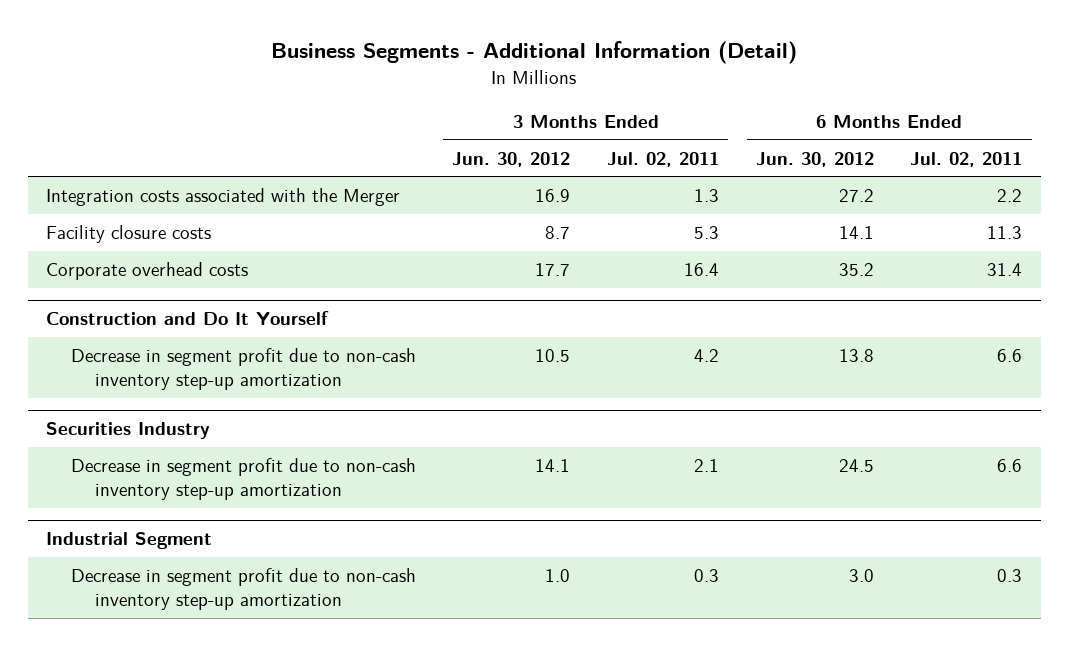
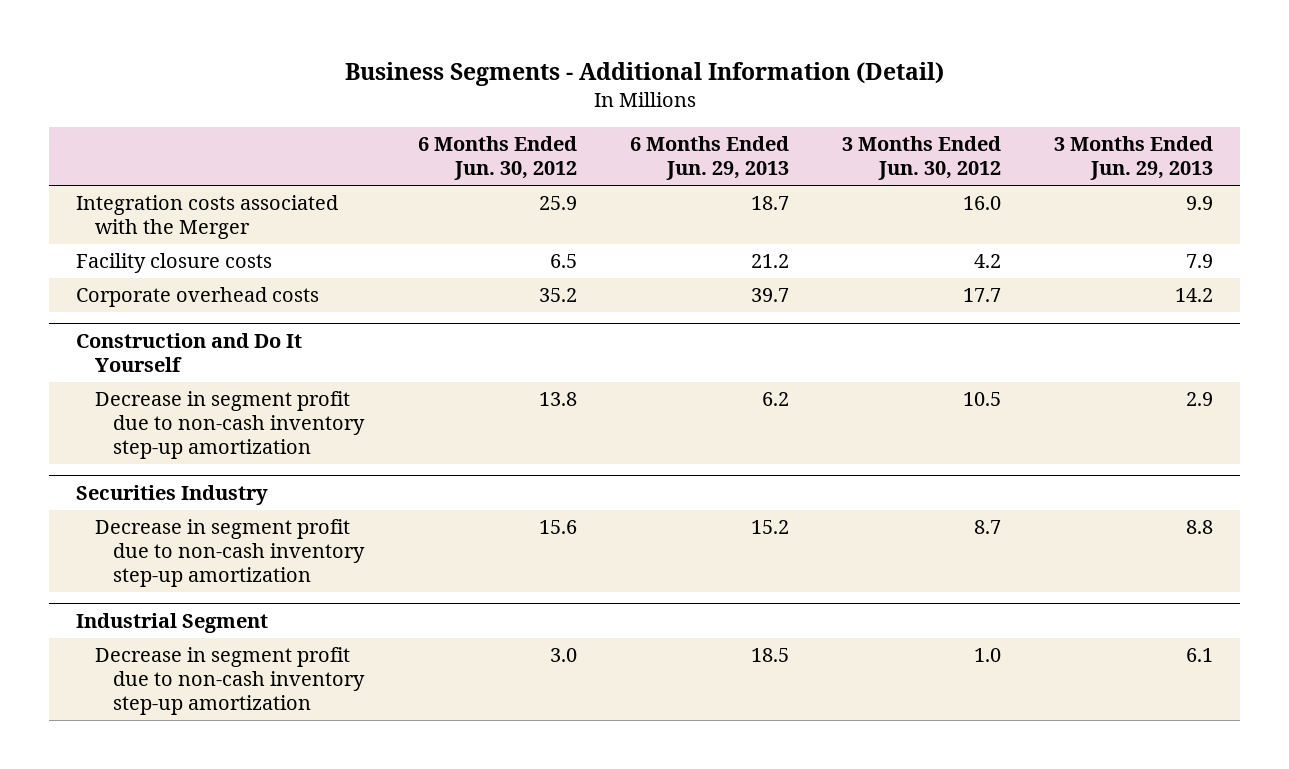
[607,151,720,167] Jul. 02, 2011 -> none
[910,151,1023,167] Jul. 02, 2011 -> none
none -> [629,136,789,181] 6 Months Ended Jun. 29, 2013
none -> [1054,136,1214,181] 3 Months Ended Jun. 29, 2013
[535,189,571,203] 16.9 -> [963,196,1002,211] 16.0
[838,189,874,203] 27.2 -> [538,196,577,211] 25.9
[545,226,571,240] 8.7 -> [974,254,1002,269] 4.2
[838,226,874,240] 14.1 -> [549,254,577,269] 6.5
[535,459,571,473] 14.1 -> [974,520,1002,535] 8.7
[838,459,874,473] 24.5 -> [538,520,577,535] 15.6

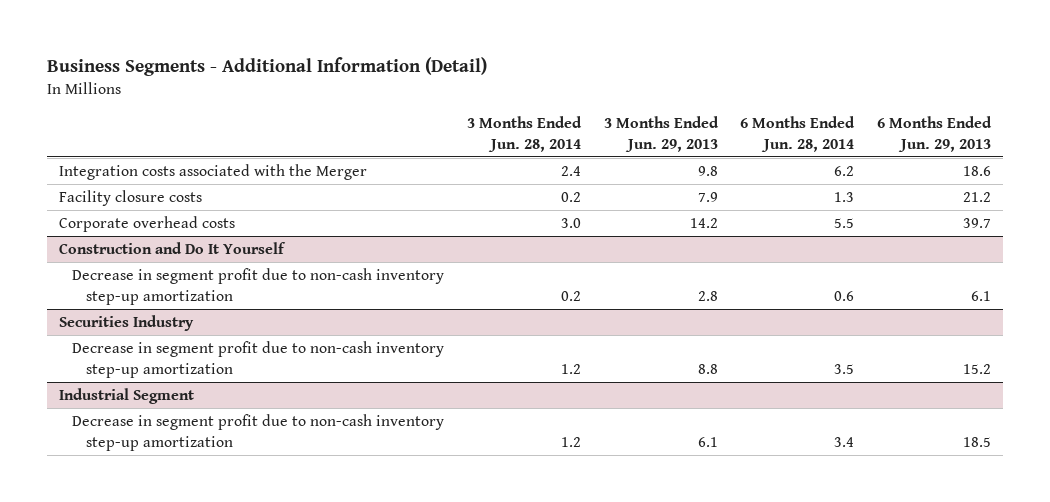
[417,136,577,181] 6 Months Ended Jun. 30, 2012 -> none
[842,136,1002,181] 3 Months Ended Jun. 30, 2012 -> none
none -> [466,116,582,153] 3 Months Ended Jun. 28, 2014
none -> [740,116,856,153] 6 Months Ended Jun. 28, 2014
[750,196,789,211] 18.7 -> [963,165,992,176] 18.6
[1186,196,1214,211] 9.9 -> [697,165,718,176] 9.8
[761,392,789,407] 6.2 -> [971,290,992,301] 6.1
[1186,392,1214,407] 2.9 -> [697,290,718,301] 2.8

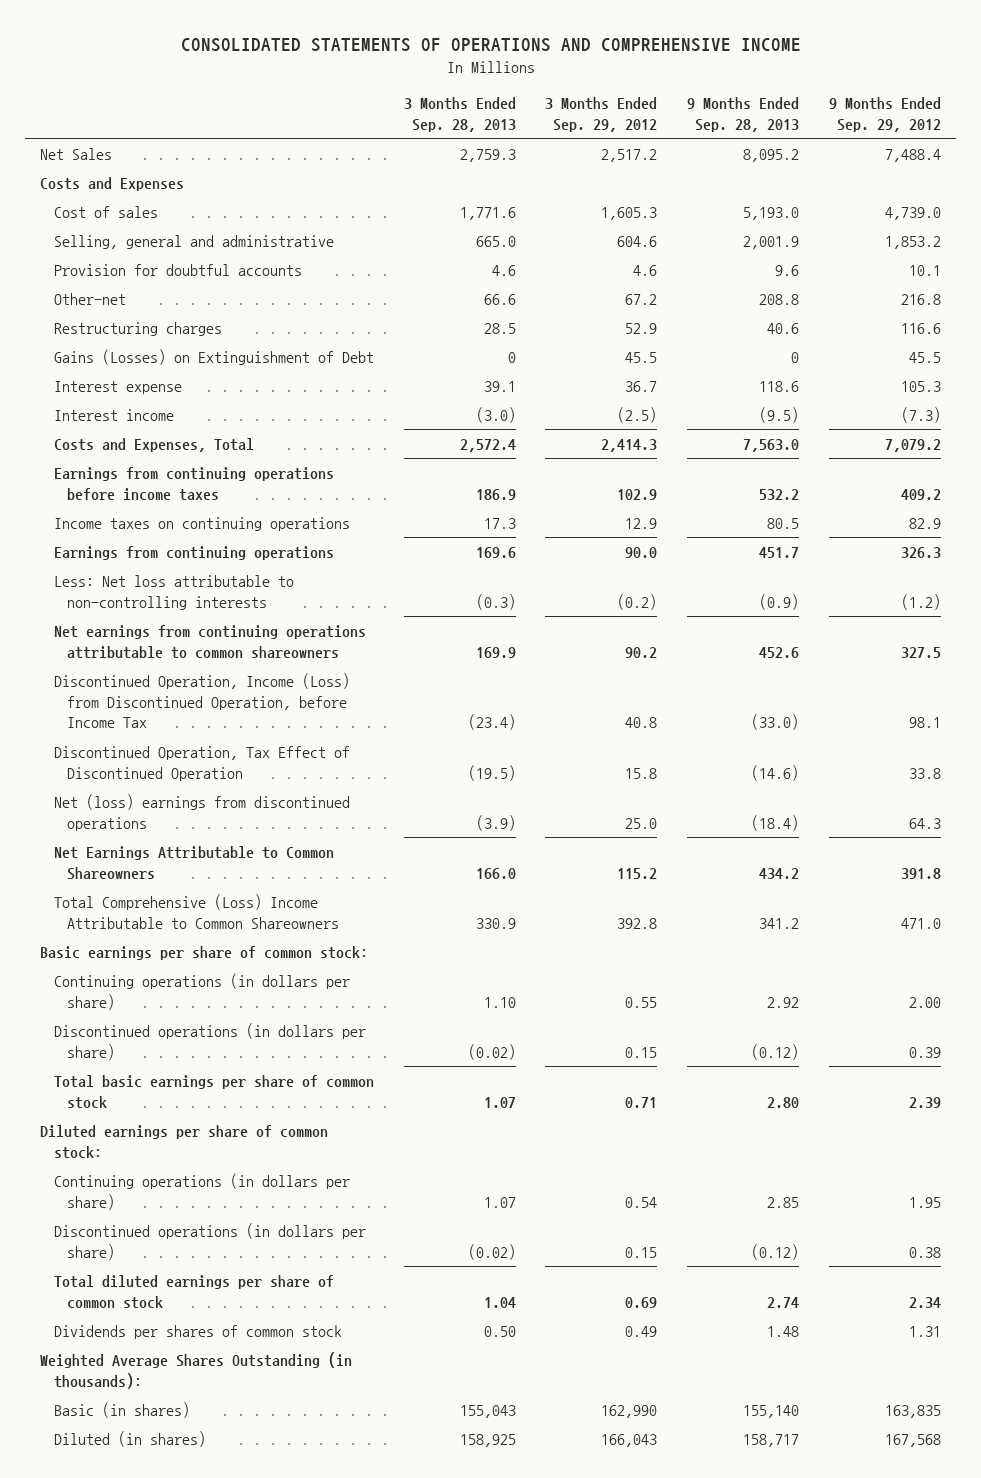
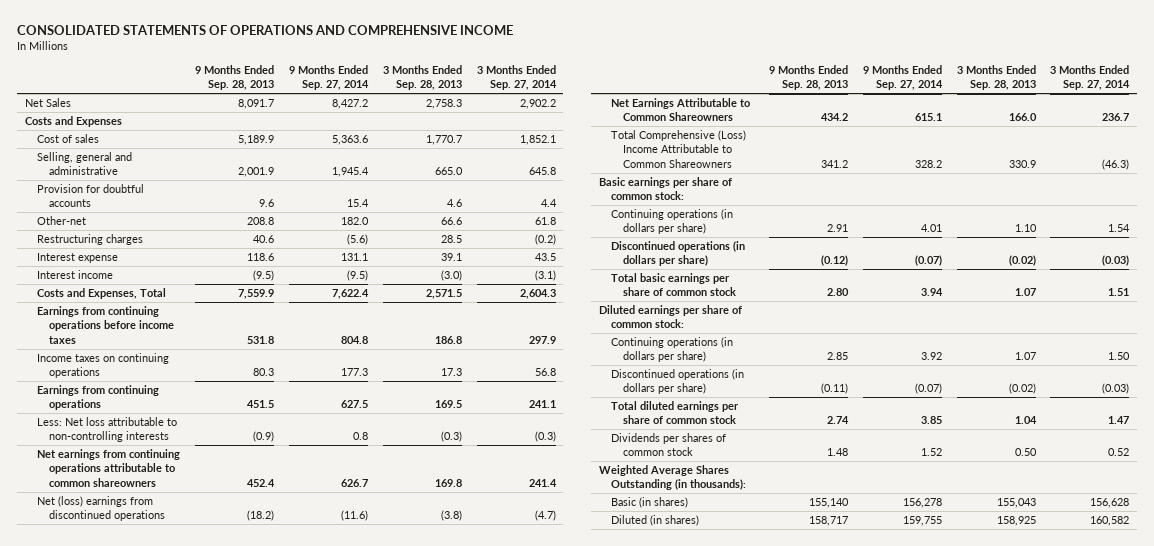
[545,96,658,132] 3 Months Ended Sep. 29, 2012 -> none
[829,96,942,132] 9 Months Ended Sep. 29, 2012 -> none
none -> [288,65,369,91] 9 Months Ended Sep. 27, 2014
none -> [476,65,557,91] 3 Months Ended Sep. 27, 2014
[459,148,516,162] 2,759.3 -> [425,99,462,110] 2,758.3
[743,148,800,162] 8,095.2 -> [237,99,274,110] 8,091.7
[459,206,516,220] 1,771.6 -> [425,135,462,146] 1,770.7
[743,206,800,220] 5,193.0 -> [237,135,274,146] 5,189.9
[53,348,374,365] Gains (Losses) on Extinguishment of Debt -> none
[459,438,516,452] 2,572.4 -> [425,289,462,300] 2,571.5
[743,438,800,452] 7,563.0 -> [237,289,274,300] 7,559.9
[475,488,516,500] 186.9 -> [434,335,462,344] 186.8
[759,488,800,500] 532.2 -> [246,335,274,344] 531.8
[767,517,800,529] 80.5 -> [252,368,274,377] 80.3
[475,546,516,558] 169.6 -> [434,400,462,409] 169.5
[759,546,800,558] 451.7 -> [246,400,274,409] 451.5
[53,672,350,729] Discontinued Operation, Income (Loss) from Discontinued Operation, before Income Tax -> none
[53,745,350,781] Discontinued Operation, Tax Effect of Discontinued Operation -> none
[475,646,516,658] 169.9 -> [434,478,462,487] 169.8
[759,646,800,658] 452.6 -> [246,478,275,487] 452.4
[475,814,516,831] (3.9) -> [440,510,462,522] (3.8)
[751,814,800,831] (18.4) -> [246,510,274,522] (18.2)
[767,996,800,1008] 2.92 -> [826,224,848,233] 2.91
[751,1243,800,1260] (0.12) -> [820,383,848,395] (0.11)

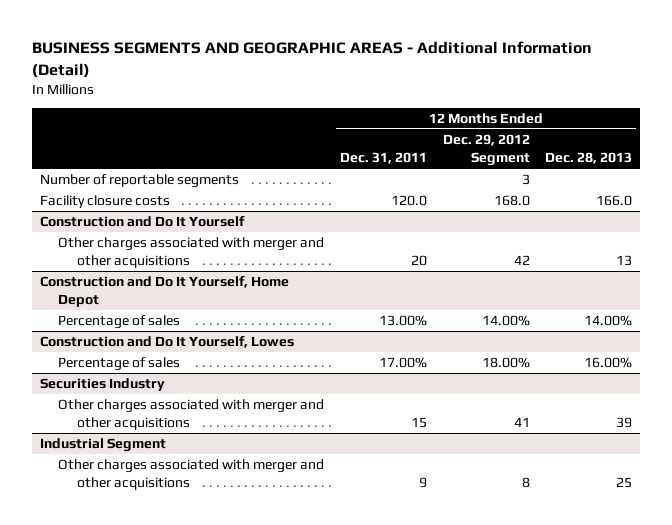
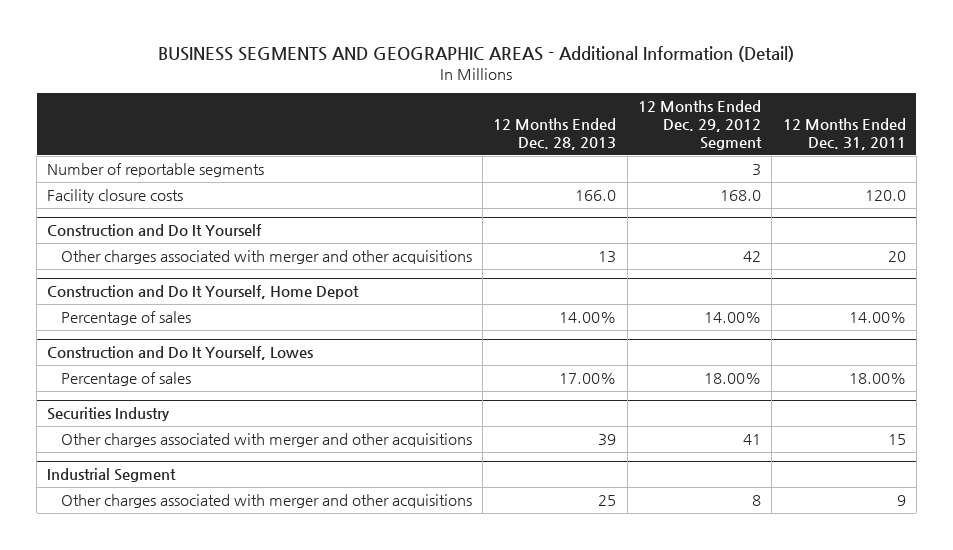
[378,315,427,327] 13.00% -> [848,311,906,323] 14.00%
[378,357,427,369] 17.00% -> [848,372,906,384] 18.00%
[584,357,633,369] 16.00% -> [559,372,617,384] 17.00%

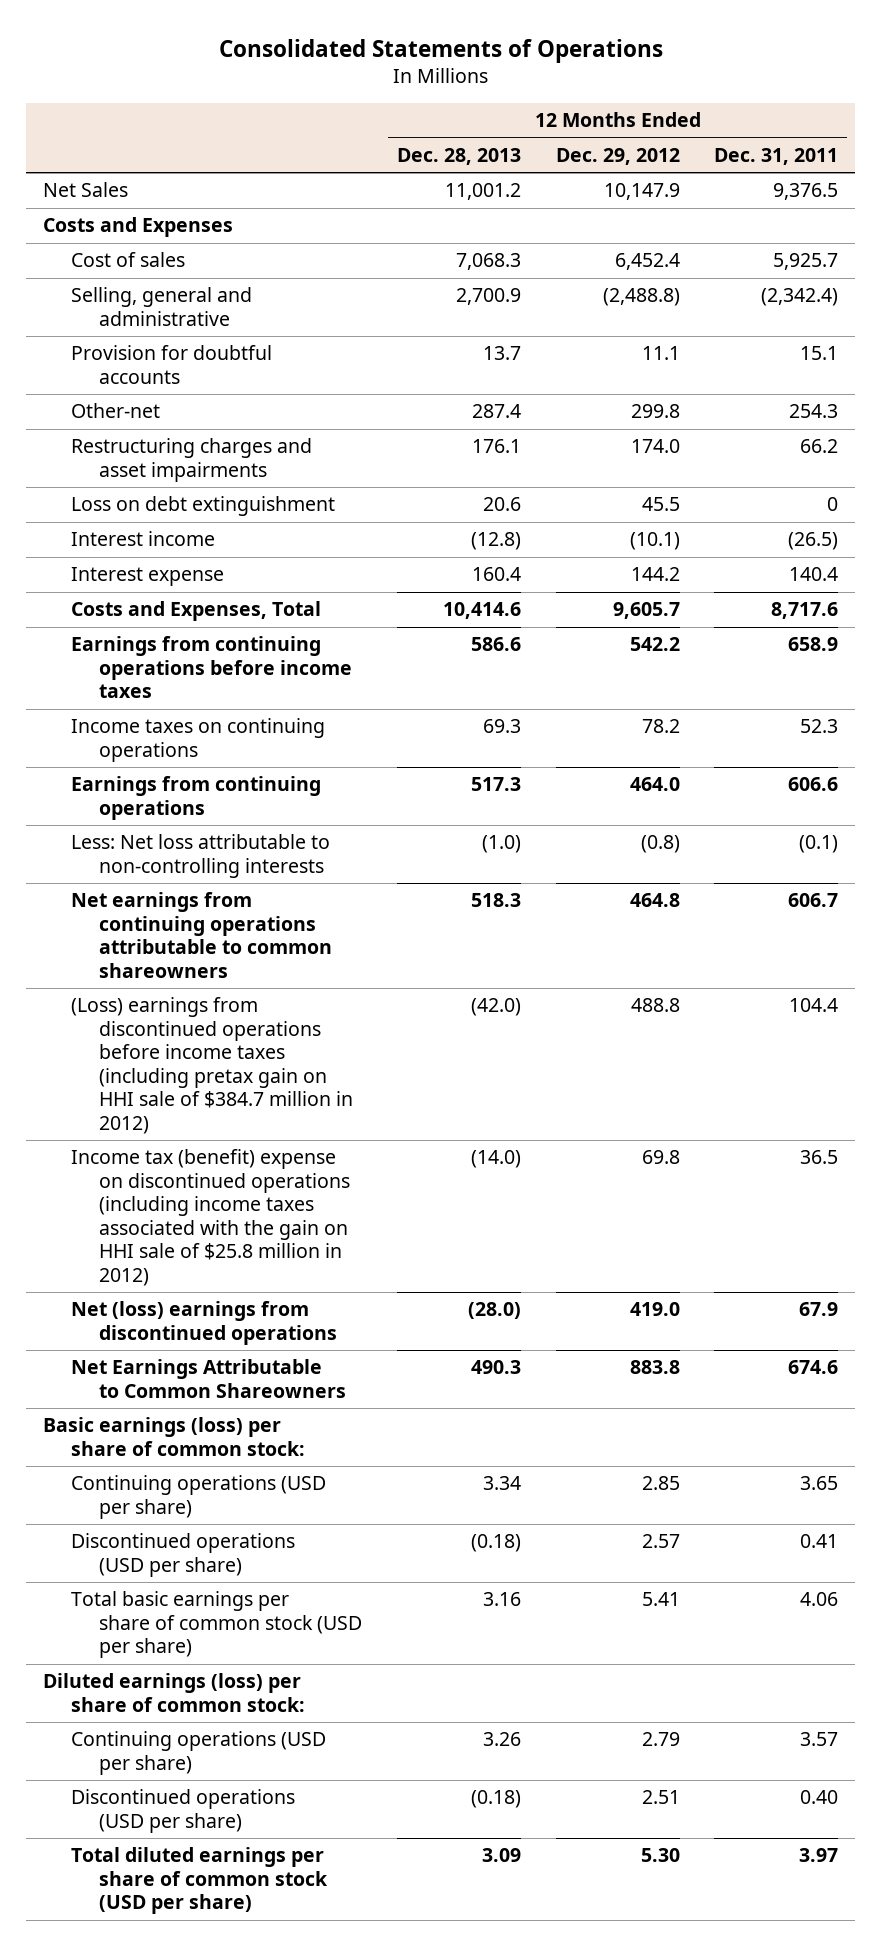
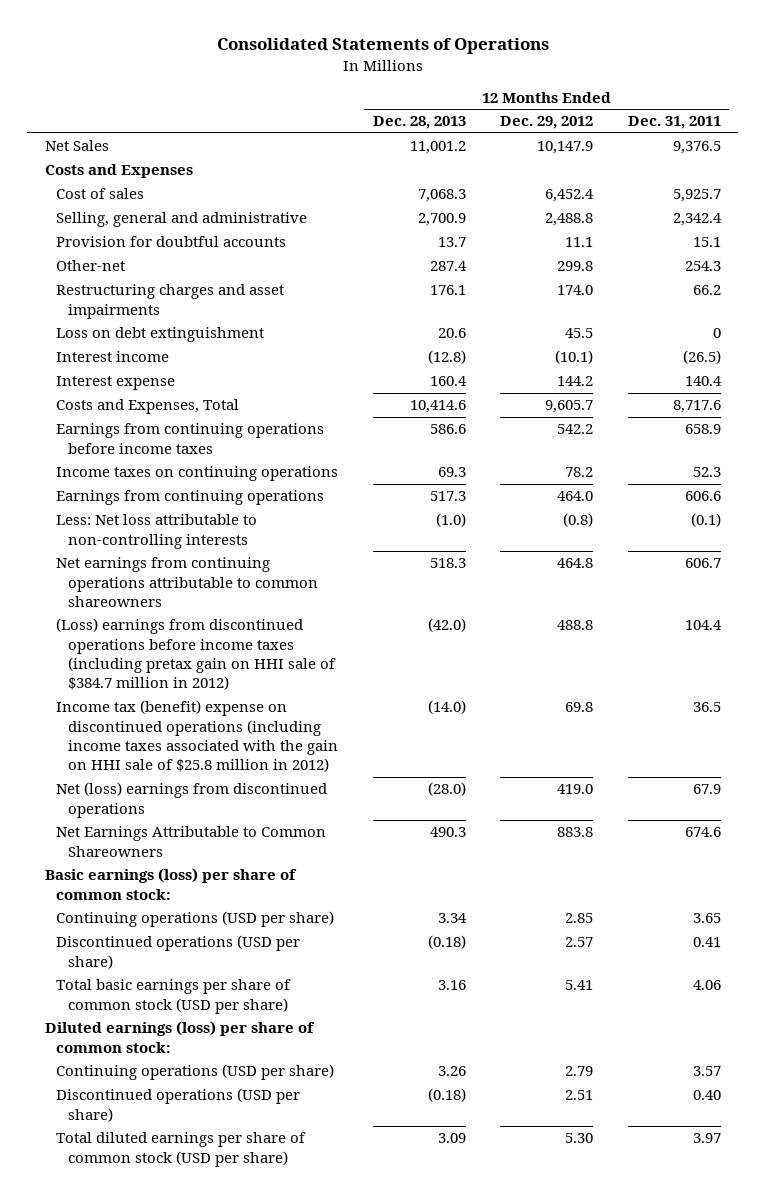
[602,288,680,307] (2,488.8) -> [545,213,594,227] 2,488.8
[761,288,839,307] (2,342.4) -> [672,213,722,227] 2,342.4

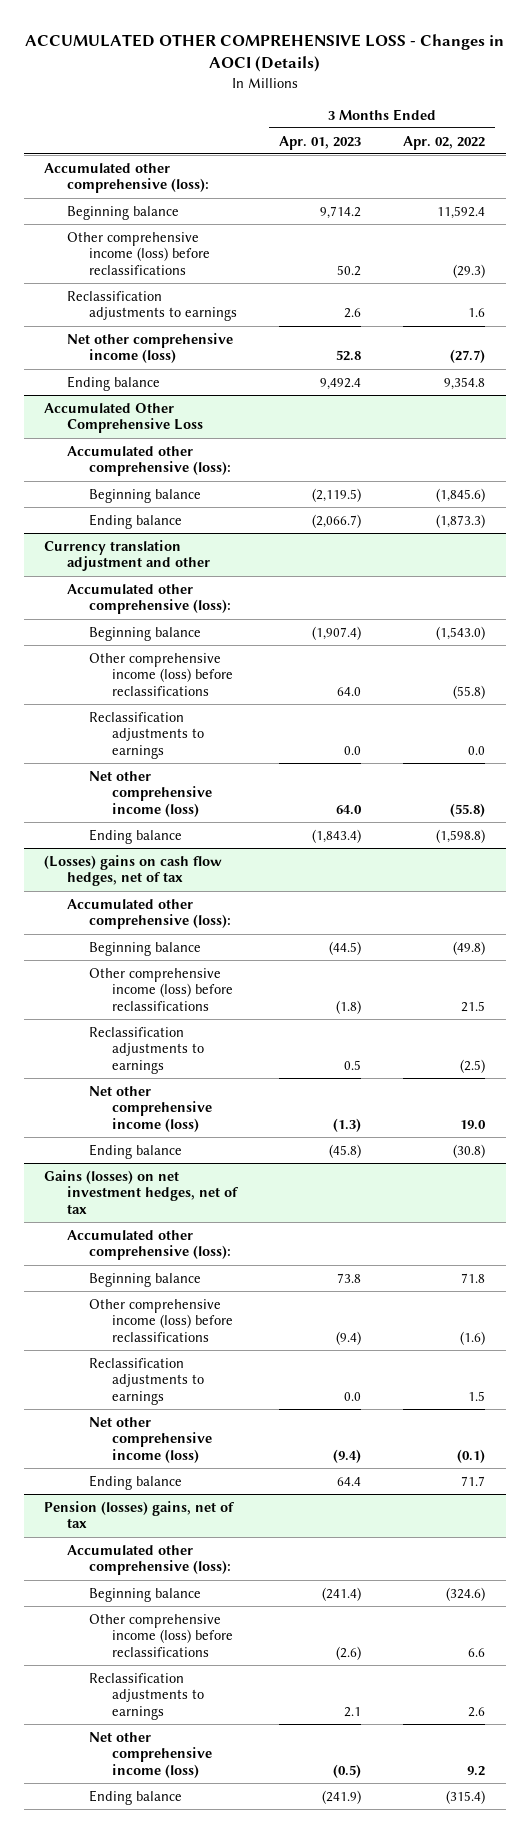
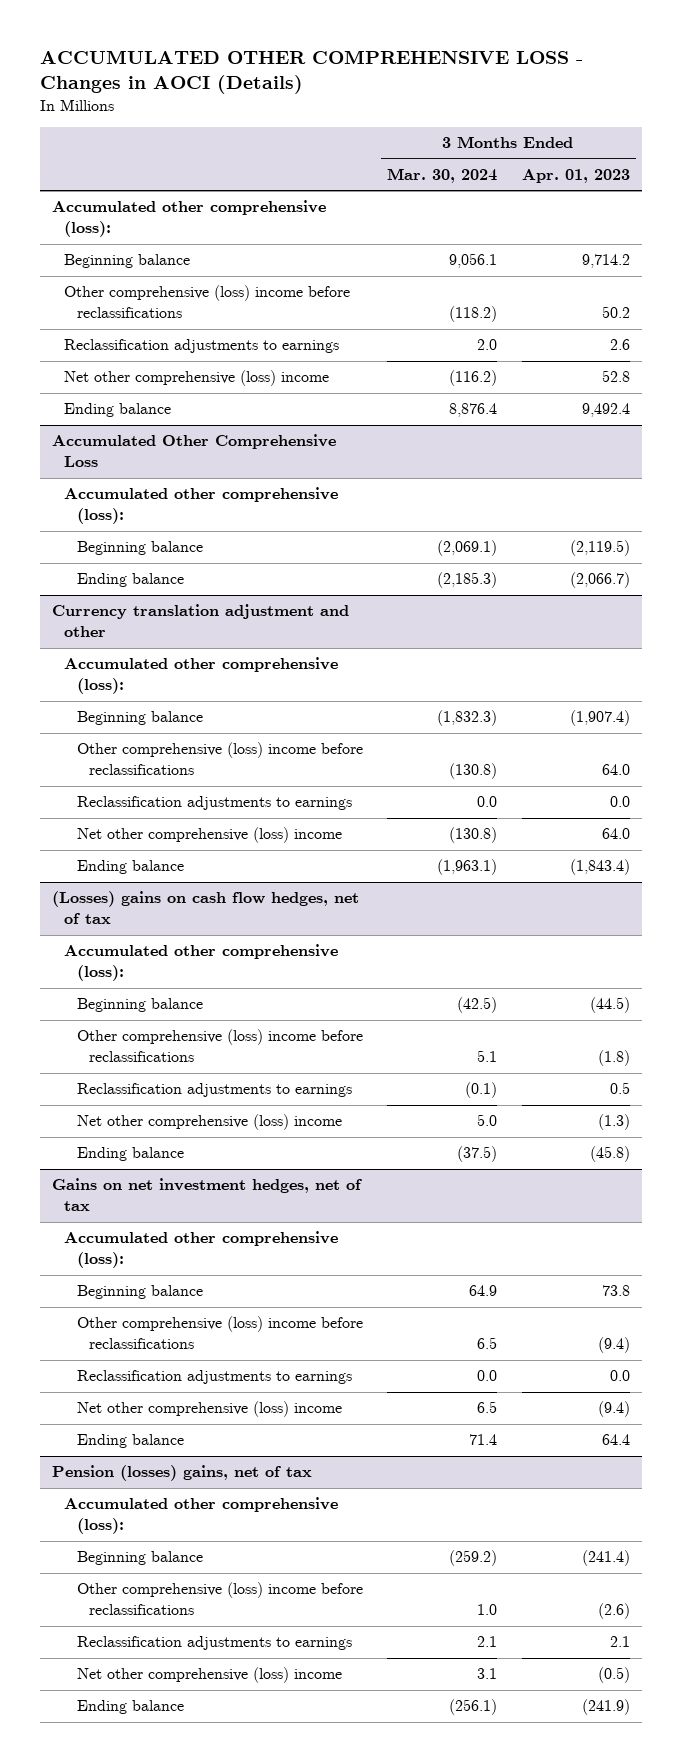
[402,135,485,150] Apr. 02, 2022 -> none
none -> [387,167,498,183] Mar. 30, 2024
[66,231,211,275] Other comprehensive income (loss) before reclassifications -> [64,285,351,319] Other comprehensive (loss) income before reclassifications
[66,332,233,364] Net other comprehensive income (loss) -> [64,370,330,387] Net other comprehensive (loss) income
[89,652,233,696] Other comprehensive income (loss) before reclassifications -> [76,742,363,776] Other comprehensive (loss) income before reclassifications
[89,770,212,817] Net other comprehensive income (loss) -> [76,827,342,844] Net other comprehensive (loss) income
[89,967,233,1011] Other comprehensive income (loss) before reclassifications -> [76,1029,363,1063] Other comprehensive (loss) income before reclassifications
[89,1085,212,1132] Net other comprehensive income (loss) -> [76,1114,342,1131] Net other comprehensive (loss) income
[44,1169,239,1214] Gains (losses) on net investment hedges, net of tax -> [51,1178,362,1212] Gains on net investment hedges, net of tax
[89,1298,233,1342] Other comprehensive income (loss) before reclassifications -> [76,1316,363,1350] Other comprehensive (loss) income before reclassifications
[89,1416,212,1463] Net other comprehensive income (loss) -> [76,1401,342,1418] Net other comprehensive (loss) income
[89,1613,233,1657] Other comprehensive income (loss) before reclassifications -> [76,1582,363,1616] Other comprehensive (loss) income before reclassifications
[89,1731,212,1778] Net other comprehensive income (loss) -> [76,1667,342,1684] Net other comprehensive (loss) income

